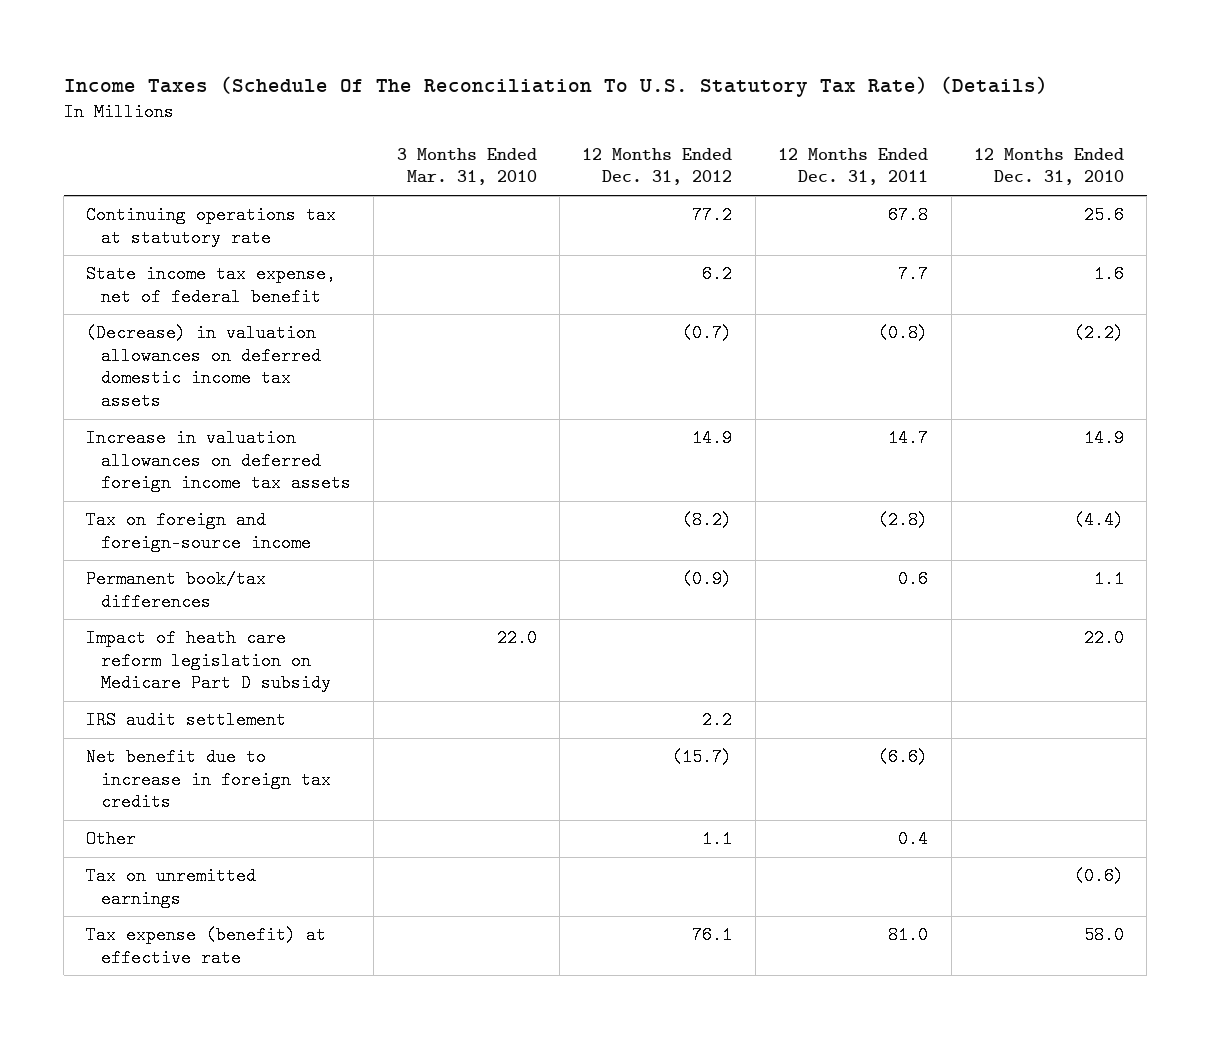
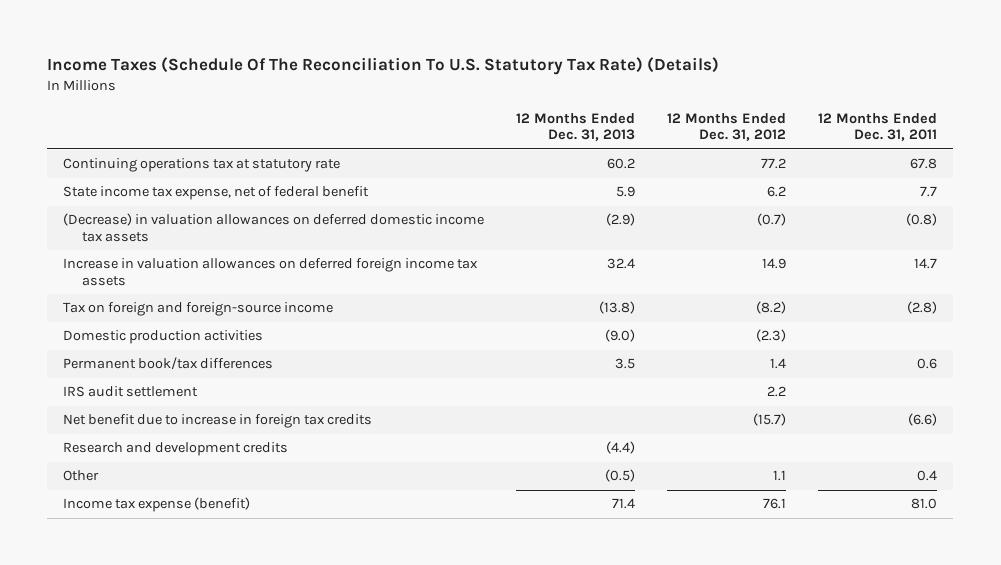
[396,147,537,186] 3 Months Ended Mar. 31, 2010 -> none
[973,147,1124,186] 12 Months Ended Dec. 31, 2010 -> none
none -> [516,112,636,142] 12 Months Ended Dec. 31, 2013
[86,629,331,693] Impact of heath care reform legislation on Medicare Part D subsidy -> none
none -> [63,330,264,345] Domestic production activities
[682,570,733,589] (0.9) -> [770,358,787,370] 1.4
none -> [63,442,289,457] Research and development credits
[86,867,257,908] Tax on unremitted earnings -> none
[86,926,327,967] Tax expense (benefit) at effective rate -> [63,497,251,513] Income tax expense (benefit)

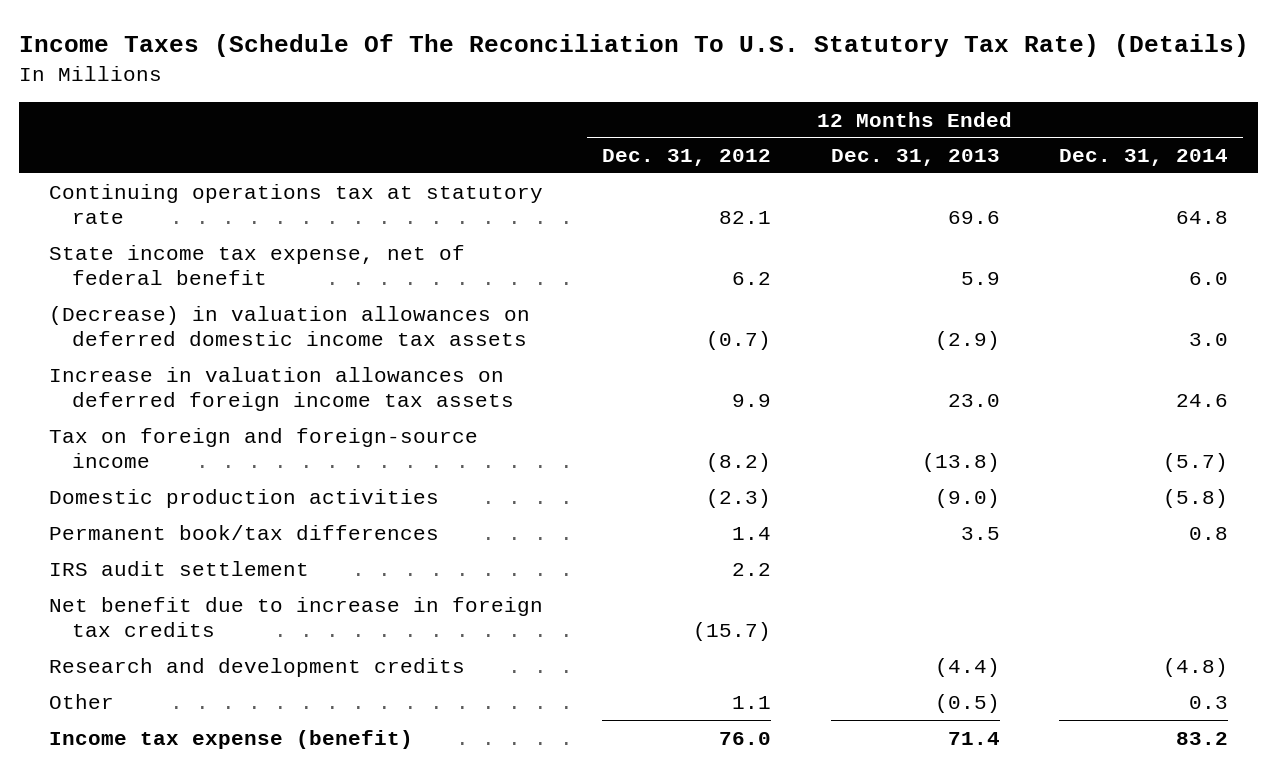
[818,112,938,142] 12 Months Ended Dec. 31, 2011 -> none
none -> [1058,149,1228,167] Dec. 31, 2014
[607,158,636,170] 60.2 -> [947,211,1000,225] 69.6
[761,158,787,170] 77.2 -> [719,211,772,225] 82.1
[607,258,636,270] 32.4 -> [947,394,1000,408] 23.0
[762,258,787,270] 14.9 -> [732,394,772,408] 9.9
[763,498,787,510] 76.1 -> [719,731,772,745] 76.0

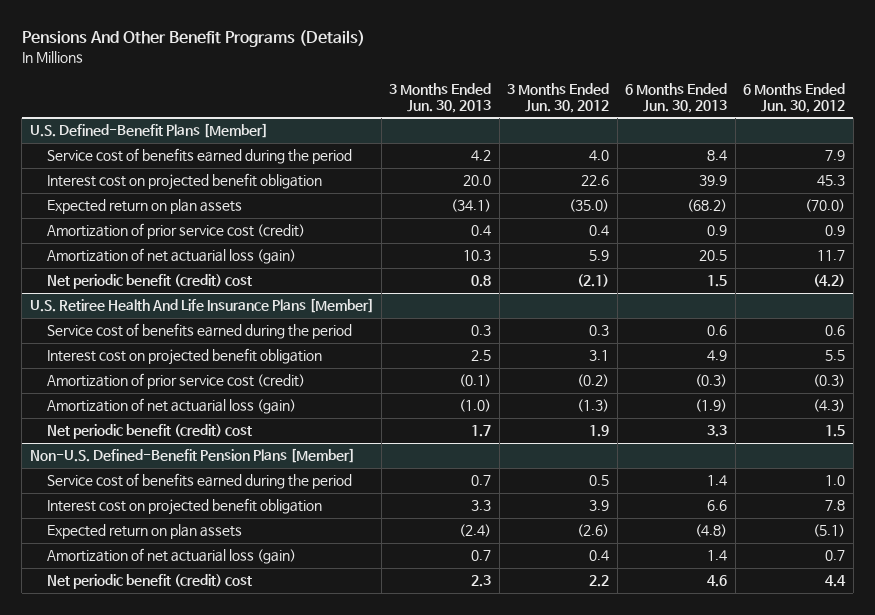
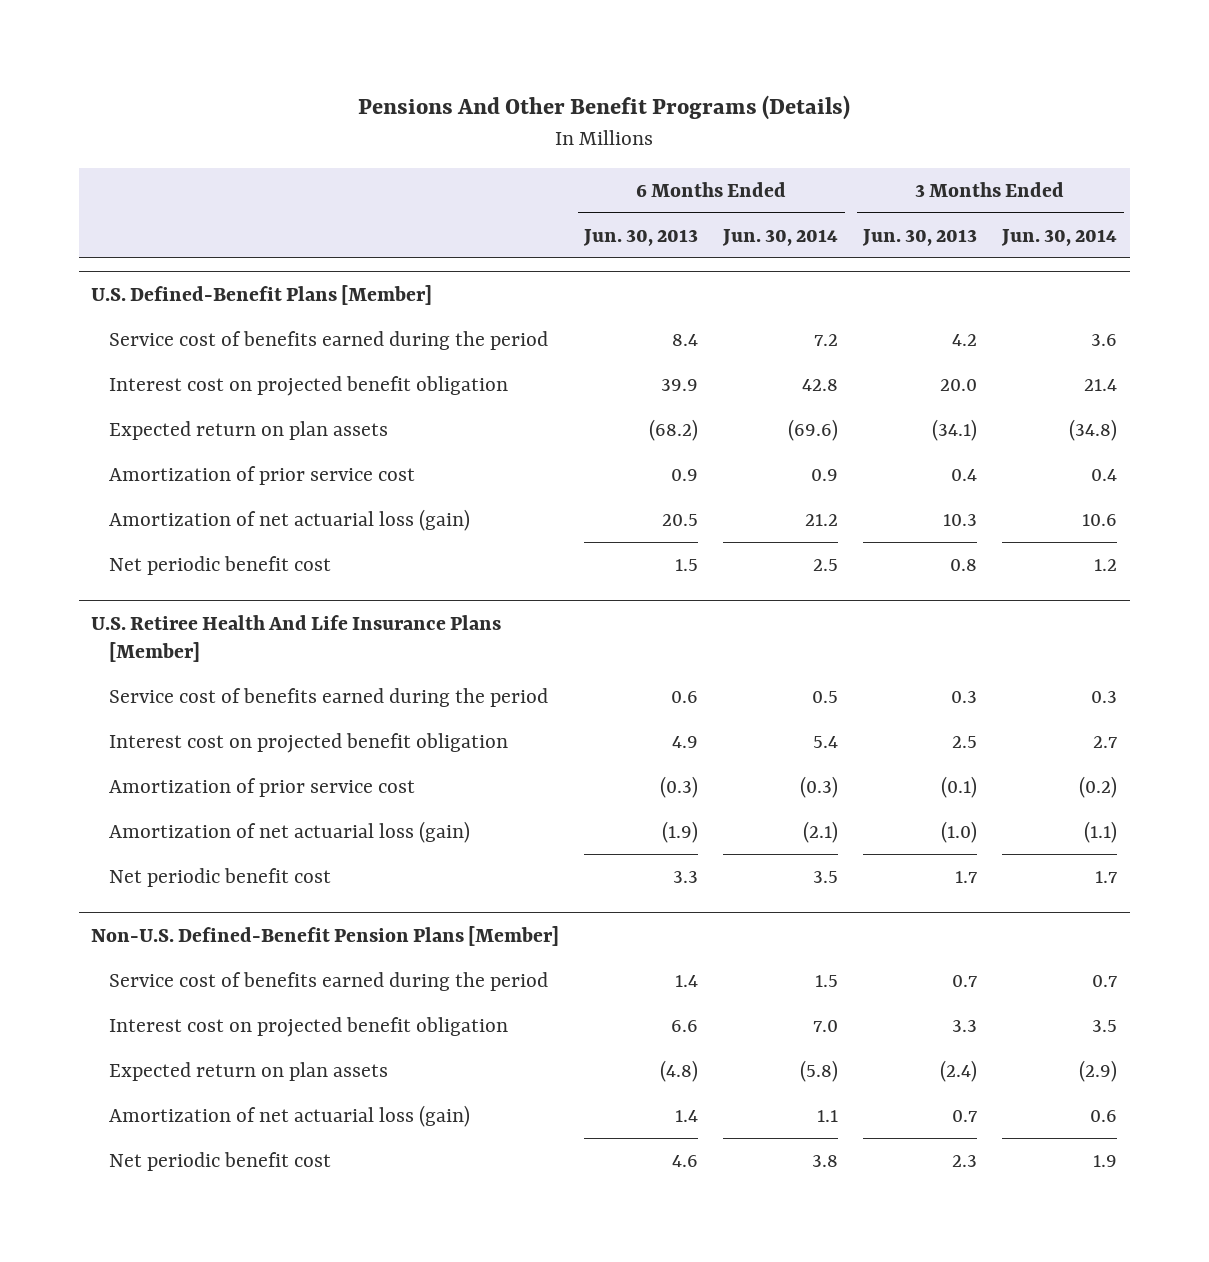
[507,82,610,114] 3 Months Ended Jun. 30, 2012 -> none
[743,82,846,114] 6 Months Ended Jun. 30, 2012 -> none
none -> [722,228,839,246] Jun. 30, 2014
none -> [1001,228,1118,246] Jun. 30, 2014
[46,223,305,240] Amortization of prior service cost (credit) -> [108,465,415,485] Amortization of prior service cost
[46,274,252,290] Net periodic benefit (credit) cost -> [108,555,331,575] Net periodic benefit cost
[46,373,305,390] Amortization of prior service cost (credit) -> [108,777,415,797] Amortization of prior service cost
[46,424,252,440] Net periodic benefit (credit) cost -> [108,867,331,887] Net periodic benefit cost
[46,574,252,590] Net periodic benefit (credit) cost -> [108,1151,331,1171] Net periodic benefit cost

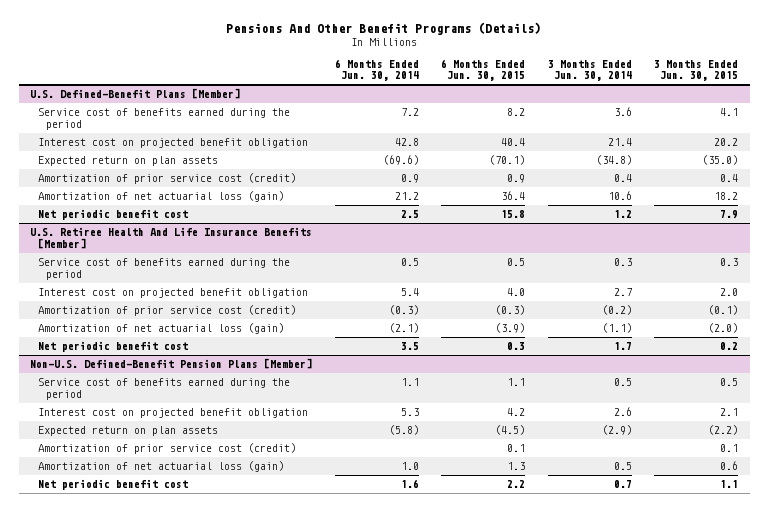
[583,228,699,246] Jun. 30, 2013 -> none
[862,228,978,246] Jun. 30, 2013 -> none
none -> [441,59,526,82] 6 Months Ended Jun. 30, 2015
none -> [654,60,739,82] 3 Months Ended Jun. 30, 2015
[108,465,415,485] Amortization of prior service cost -> [38,173,297,185] Amortization of prior service cost (credit)
[91,614,502,662] U.S. Retiree Health And Life Insurance Plans [Member] -> [30,227,313,249] U.S. Retiree Health And Life Insurance Benefits [Member]
[108,777,415,797] Amortization of prior service cost -> [38,305,297,317] Amortization of prior service cost (credit)
[815,974,839,987] 1.5 -> [400,378,419,387] 1.1
[1092,974,1118,987] 0.7 -> [613,378,632,387] 0.5
[813,1019,839,1032] 7.0 -> [400,408,419,417] 5.3
[1092,1019,1118,1032] 3.5 -> [613,407,632,417] 2.6
none -> [38,443,297,455] Amortization of prior service cost (credit)
[817,1109,839,1122] 1.1 -> [400,462,419,471] 1.0
[1090,1109,1118,1122] 0.6 -> [613,462,632,471] 0.5
[812,1154,839,1167] 3.8 -> [400,479,419,489] 1.6
[1093,1154,1118,1167] 1.9 -> [613,480,632,489] 0.7

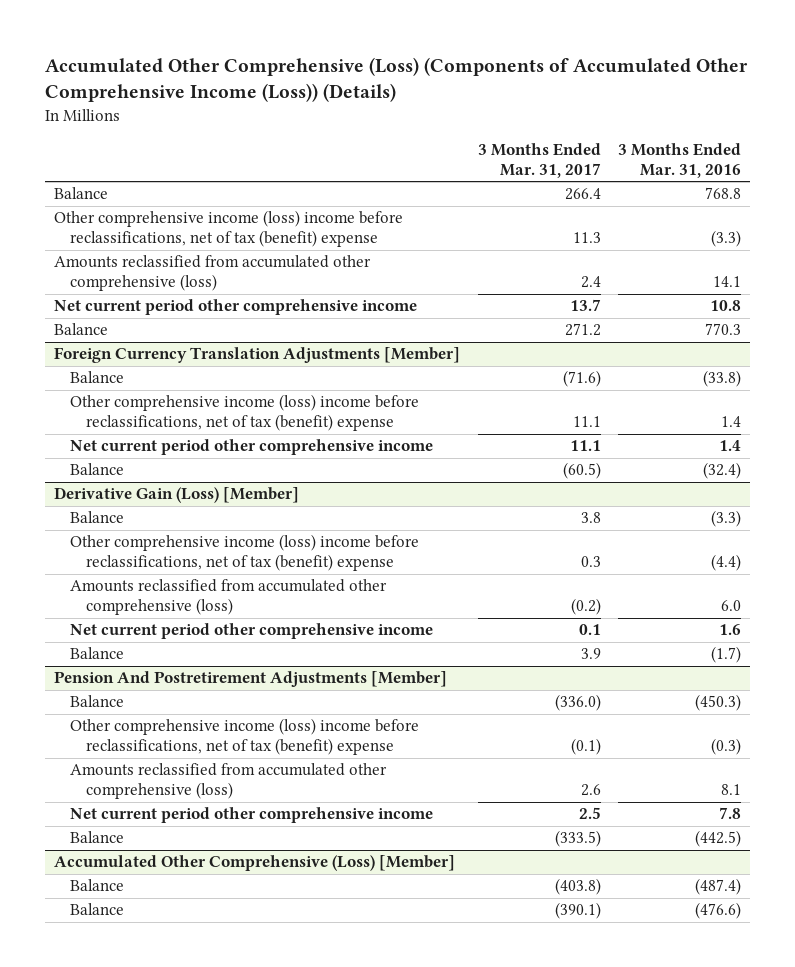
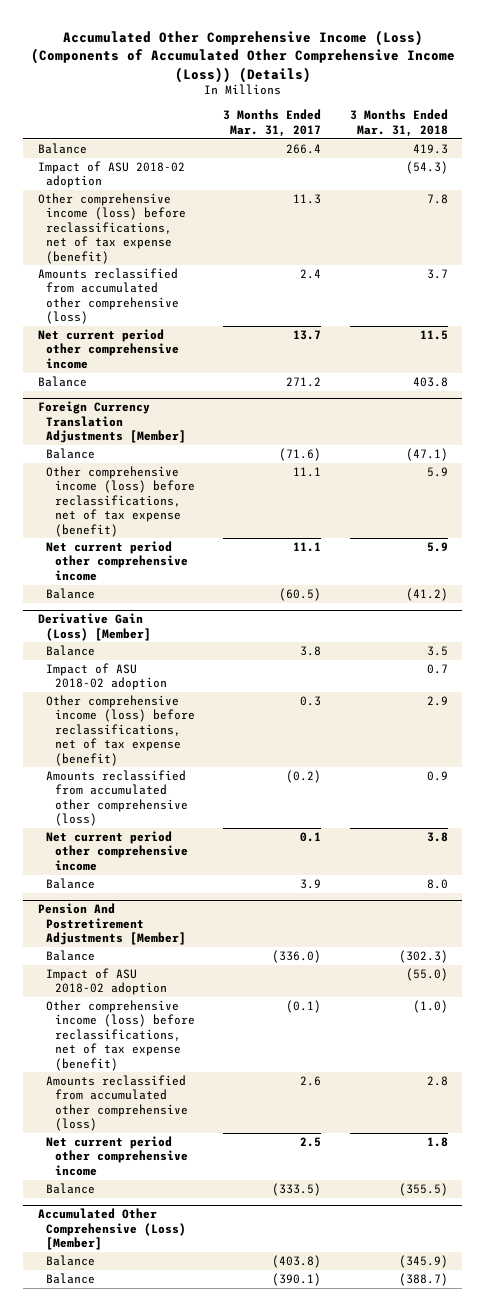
[45,56,749,102] Accumulated Other Comprehensive (Loss) (Components of Accumulated Other Comprehensive Income (Loss)) (Details) -> [30,29,455,83] Accumulated Other Comprehensive Income (Loss) (Components of Accumulated Other Comprehensive Income (Loss)) (Details)
[618,142,742,178] 3 Months Ended Mar. 31, 2016 -> none
none -> [349,109,448,137] 3 Months Ended Mar. 31, 2018
none -> [37,161,185,189] Impact of ASU 2018-02 adoption
[54,210,404,248] Other comprehensive income (loss) income before reclassifications, net of tax (benefit) expense -> [37,193,187,264] Other comprehensive income (loss) before reclassifications, net of tax expense (benefit)
[70,394,420,432] Other comprehensive income (loss) income before reclassifications, net of tax (benefit) expense -> [46,466,195,537] Other comprehensive income (loss) before reclassifications, net of tax expense (benefit)
none -> [46,663,167,691] Impact of ASU 2018-02 adoption
[70,534,420,572] Other comprehensive income (loss) income before reclassifications, net of tax (benefit) expense -> [46,695,195,766] Other comprehensive income (loss) before reclassifications, net of tax expense (benefit)
none -> [46,968,167,996] Impact of ASU 2018-02 adoption
[70,718,420,756] Other comprehensive income (loss) income before reclassifications, net of tax (benefit) expense -> [46,1000,195,1071] Other comprehensive income (loss) before reclassifications, net of tax expense (benefit)

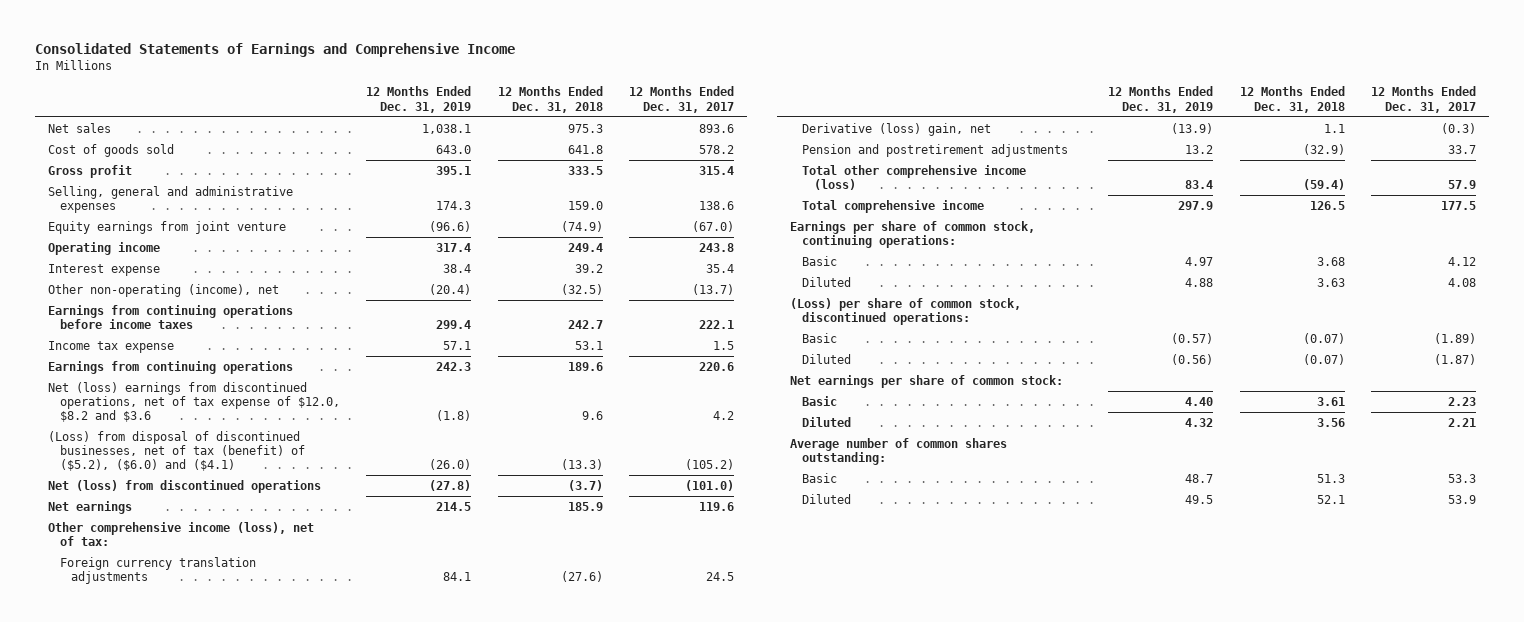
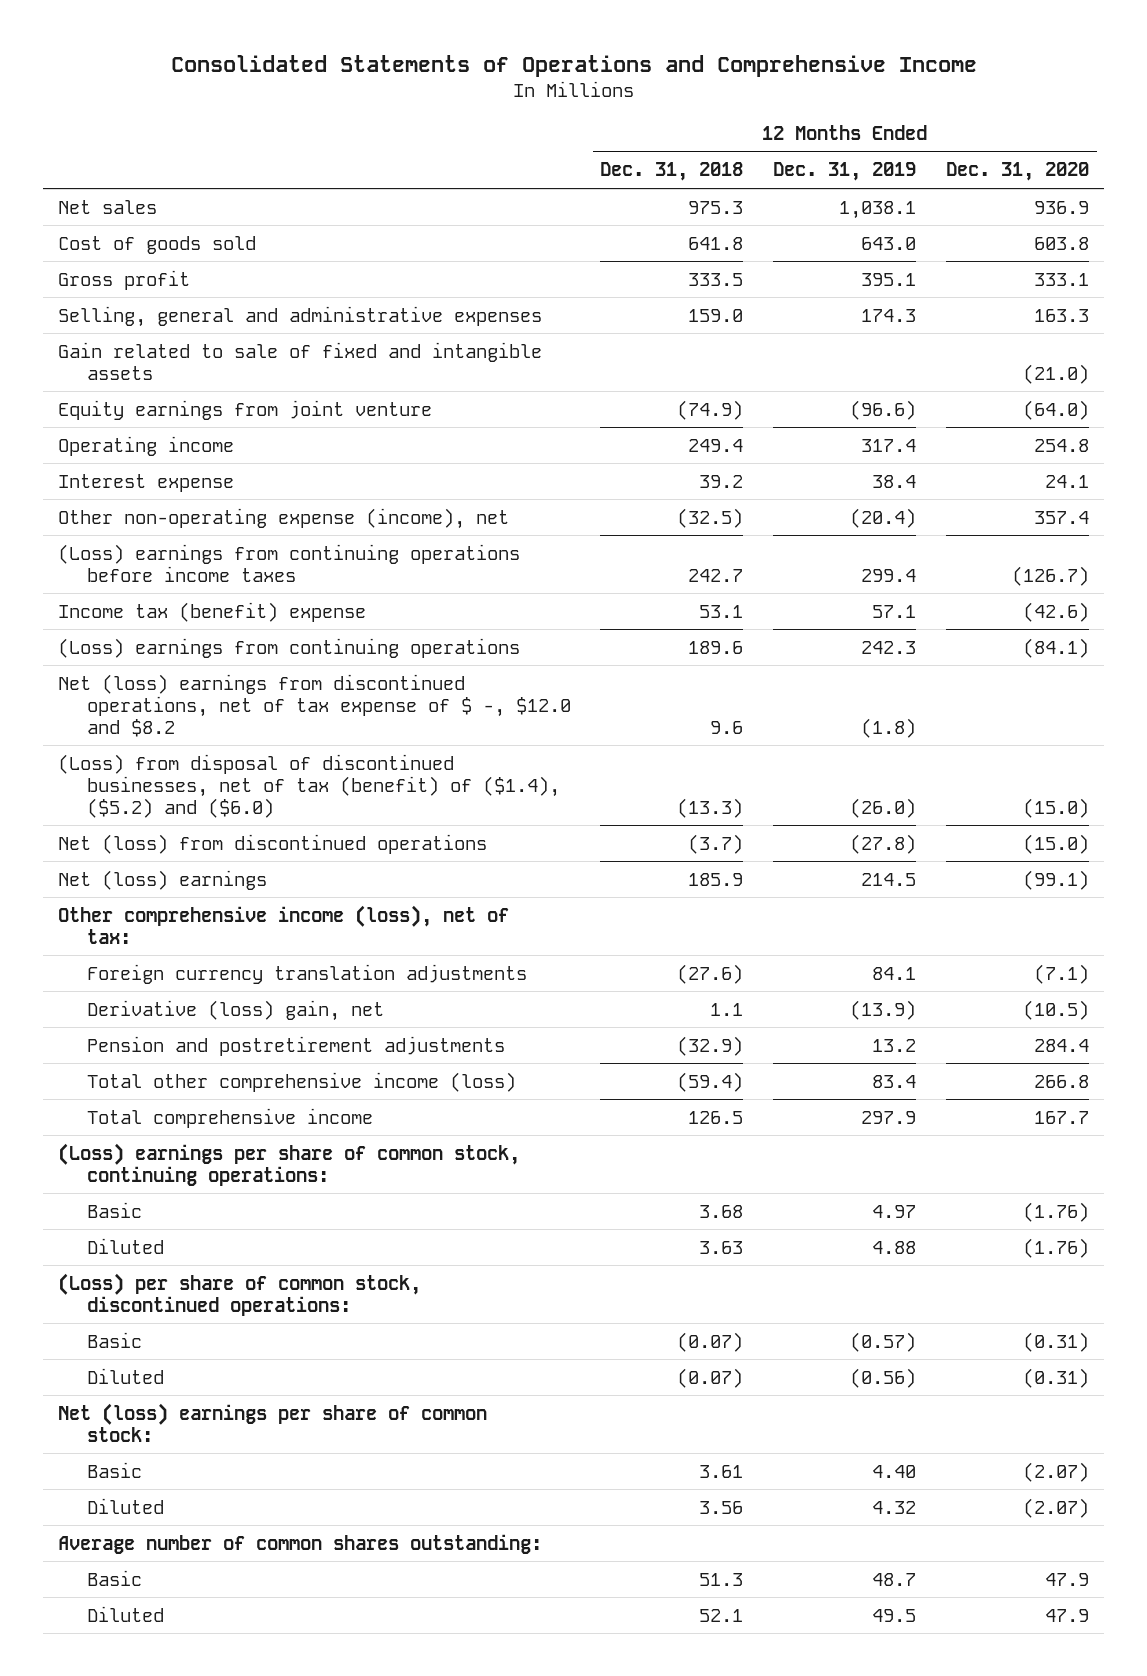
[35,42,516,57] Consolidated Statements of Earnings and Comprehensive Income -> [170,55,977,78] Consolidated Statements of Operations and Comprehensive Income
[628,86,734,113] 12 Months Ended Dec. 31, 2017 -> none
none -> [946,162,1090,182] Dec. 31, 2020
none -> [58,341,543,380] Gain related to sale of fixed and intangible assets
[48,283,280,297] Other non-operating (income), net -> [58,507,510,529] Other non-operating expense (income), net
[48,304,294,329] Earnings from continuing operations before income taxes -> [58,543,521,582] (Loss) earnings from continuing operations before income taxes
[48,340,175,353] Income tax expense -> [58,601,367,622] Income tax (benefit) expense
[48,360,294,374] Earnings from continuing operations -> [58,637,521,658] (Loss) earnings from continuing operations
[48,381,340,423] Net (loss) earnings from discontinued operations, net of tax expense of $12.0, $8.2 and $3.6 -> [58,673,571,737] Net (loss) earnings from discontinued operations, net of tax expense of $ -, $12.0 and $8.2
[48,430,305,472] (Loss) from disposal of discontinued businesses, net of tax (benefit) of ($5.2), ($6.0) and ($4.1) -> [58,753,560,818] (Loss) from disposal of discontinued businesses, net of tax (benefit) of ($1.4), ($5.2) and ($6.0)
[48,500,133,514] Net earnings -> [58,869,268,890] Net (loss) earnings
[790,220,1036,248] Earnings per share of common stock, continuing operations: -> [58,1142,521,1186] (Loss) earnings per share of common stock, continuing operations:
[790,374,1064,388] Net earnings per share of common stock: -> [58,1402,488,1442] Net (loss) earnings per share of common stock:

